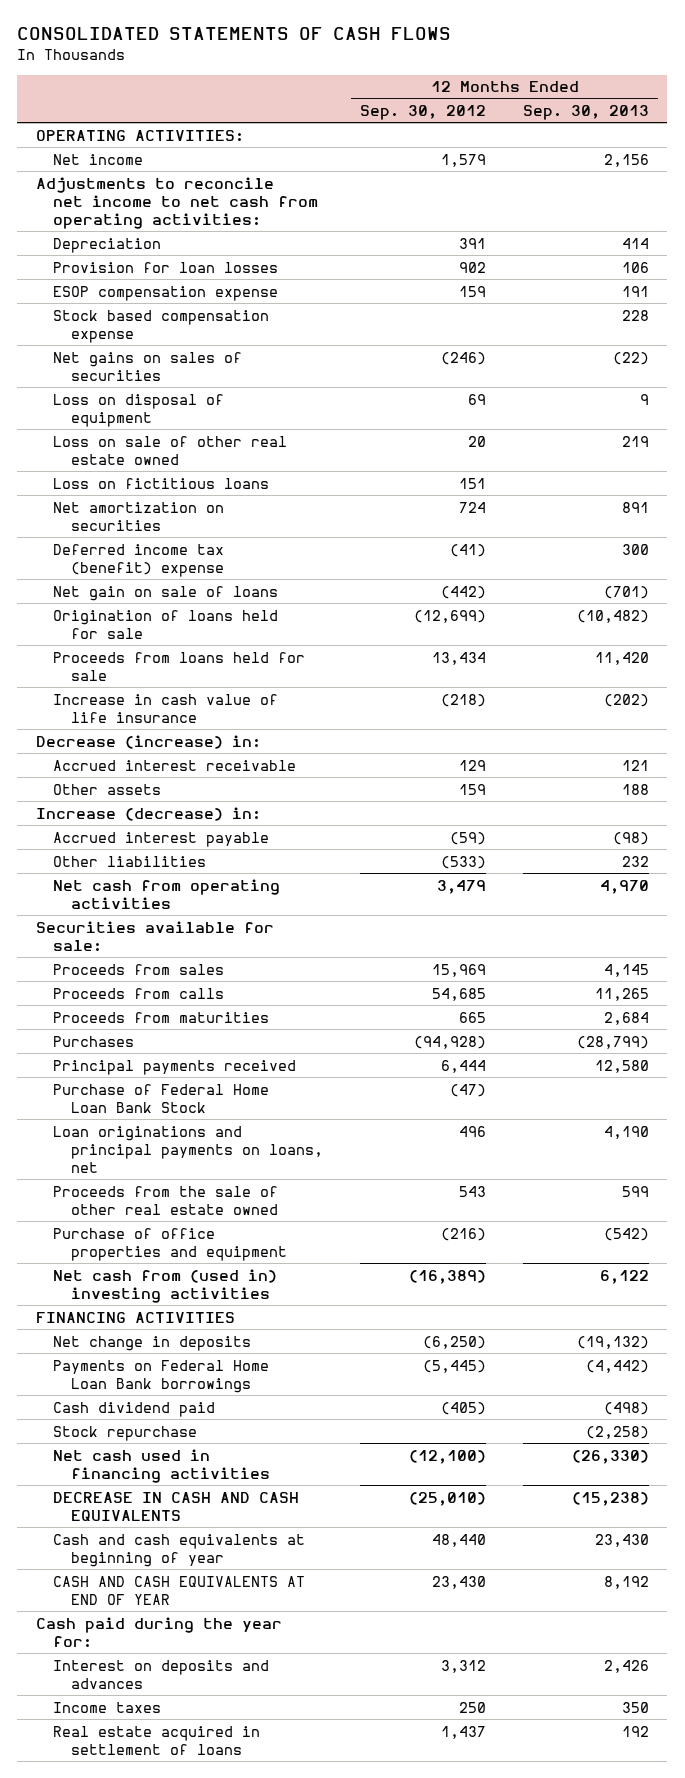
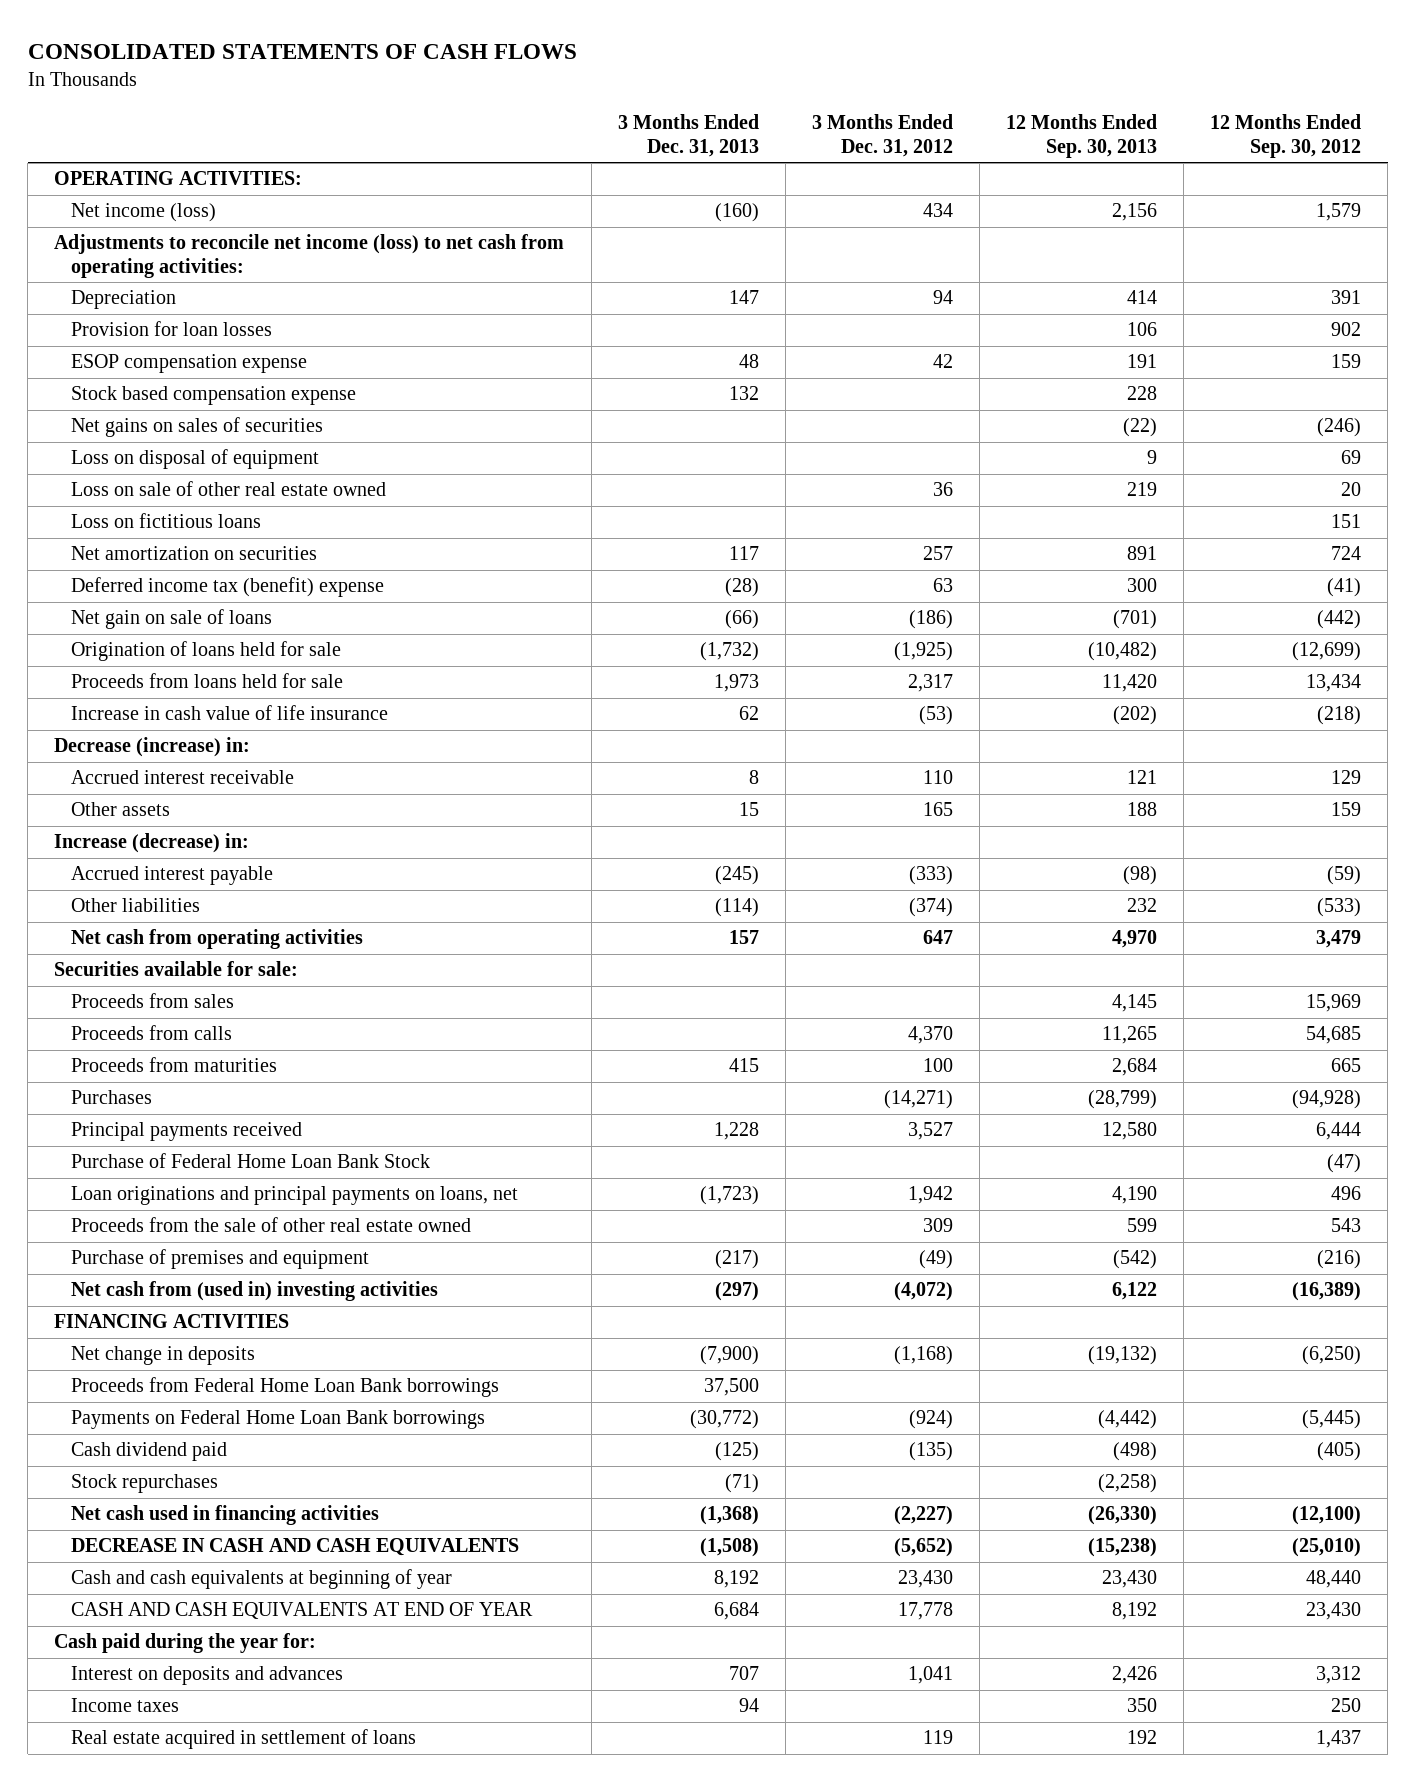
none -> [617,113,759,157] 3 Months Ended Dec. 31, 2013
none -> [811,113,953,157] 3 Months Ended Dec. 31, 2012
[53,153,144,165] Net income -> [70,203,216,223] Net income (loss)
[35,176,319,230] Adjustments to reconcile net income to net cash from operating activities: -> [54,234,565,279] Adjustments to reconcile net income (loss) to net cash from operating activities:
[53,1227,288,1261] Purchase of office properties and equipment -> [70,1249,369,1270] Purchase of premises and equipment
none -> [70,1377,499,1398] Proceeds from Federal Home Loan Bank borrowings
[53,1425,198,1441] Stock repurchase -> [70,1474,218,1494] Stock repurchases

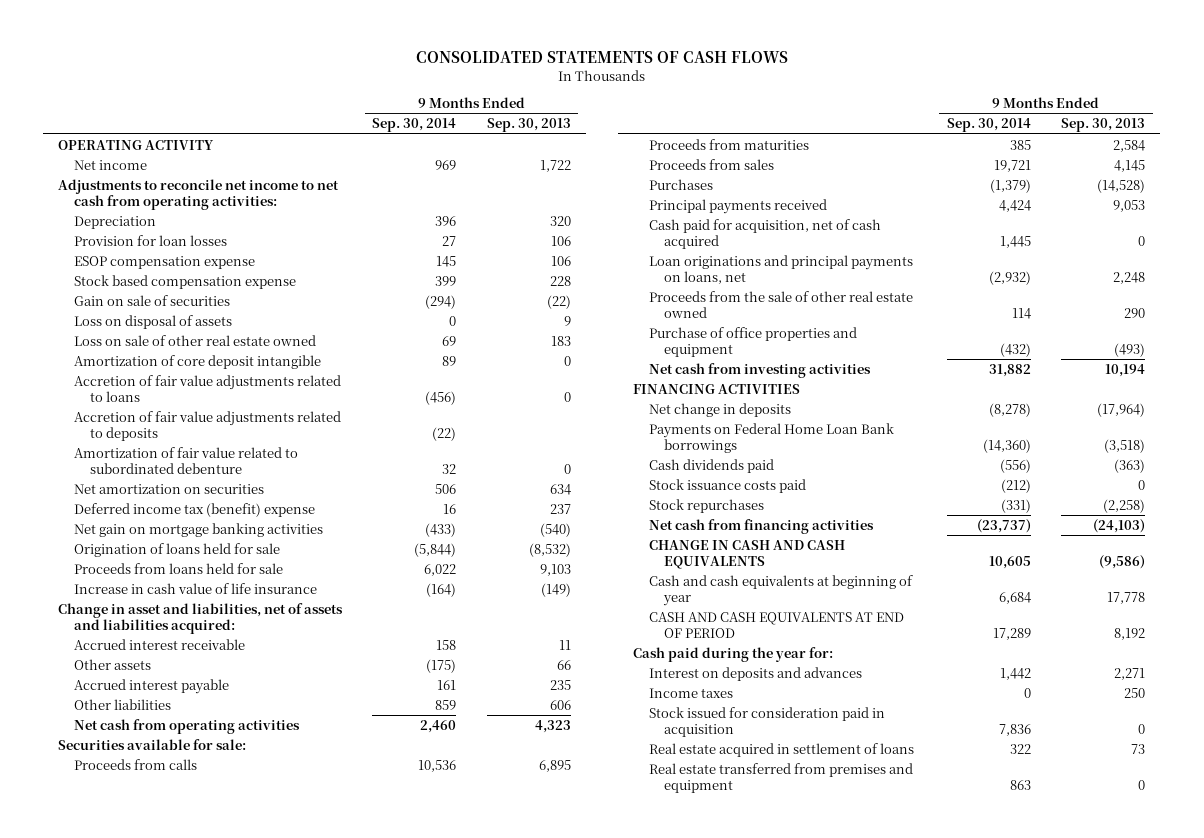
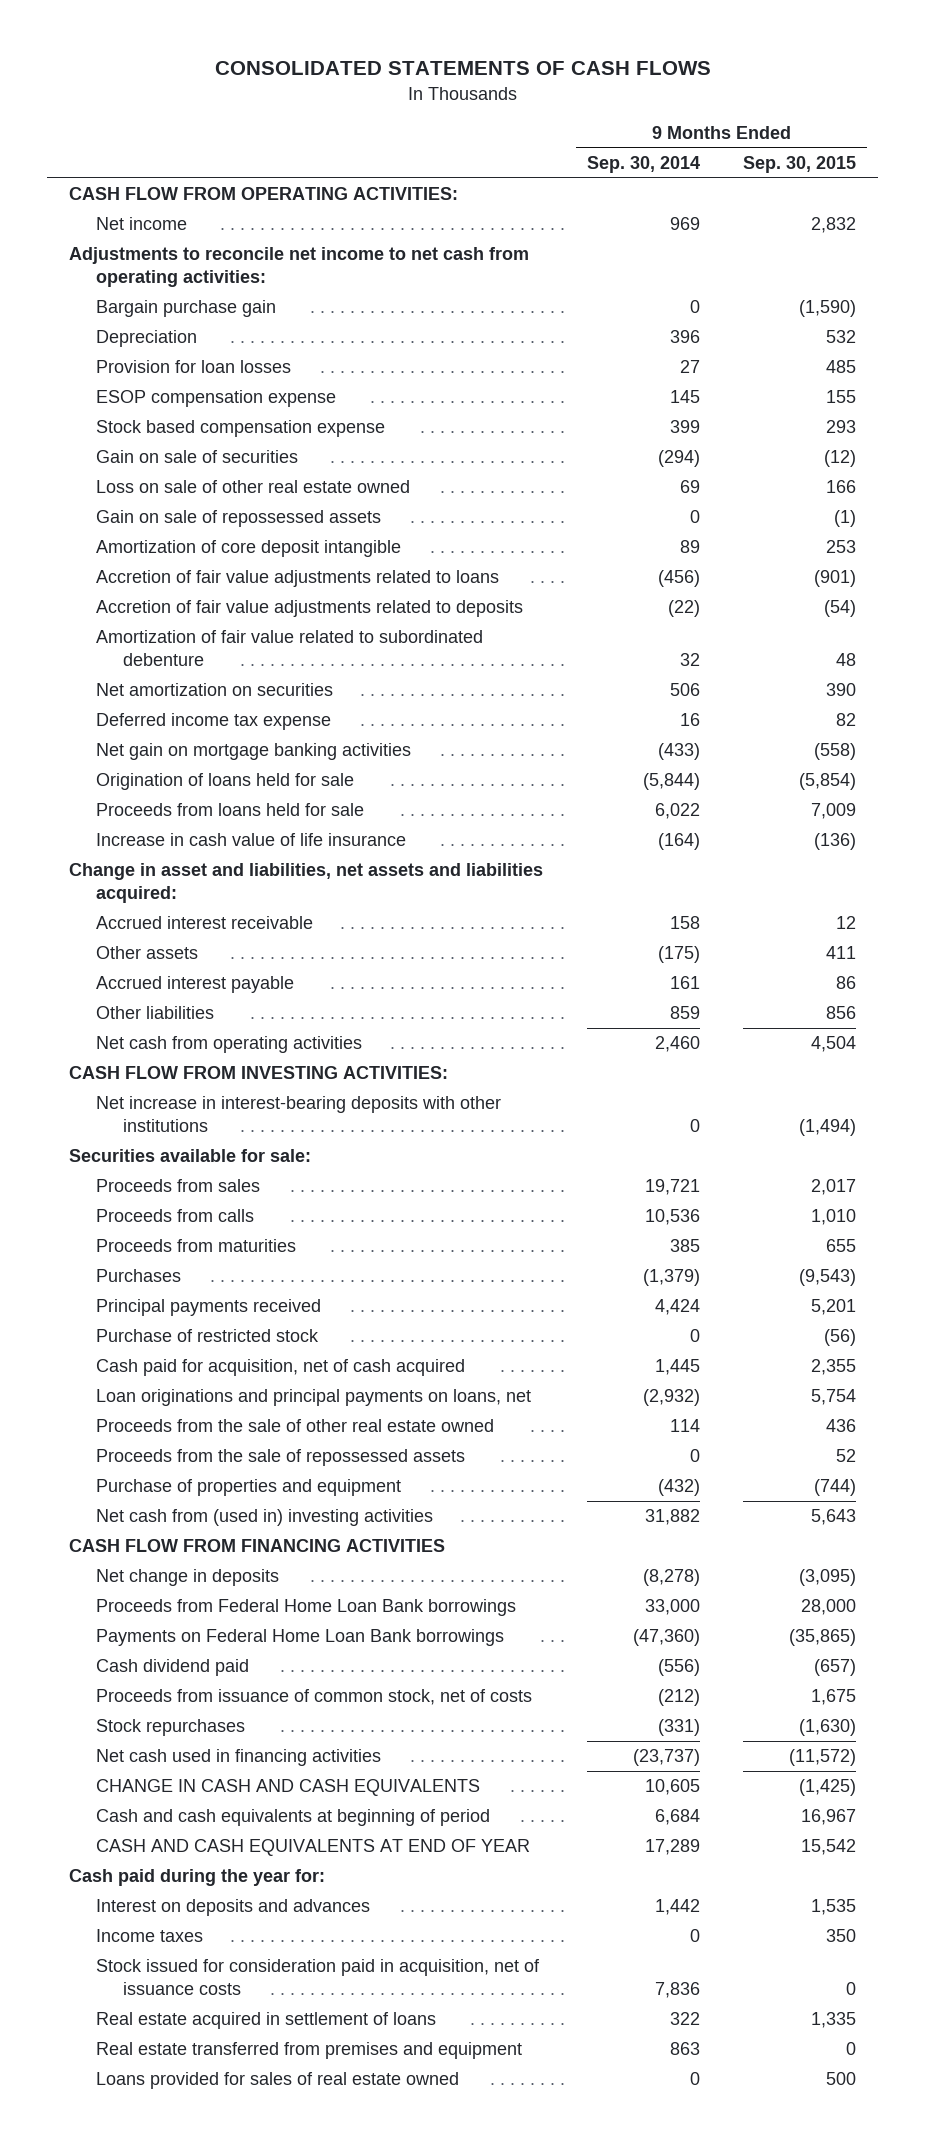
[486,118,571,133] Sep. 30, 2013 -> none
none -> [743,155,857,173] Sep. 30, 2015
[58,139,215,150] OPERATING ACTIVITY -> none
none -> [68,187,458,201] CASH FLOW FROM OPERATING ACTIVITIES:
none -> [95,300,276,318] Bargain purchase gain
[74,314,233,329] Loss on disposal of assets -> none
none -> [95,510,381,528] Gain on sale of repossessed assets
[74,502,316,517] Deferred income tax (benefit) expense -> [95,713,331,731] Deferred income tax expense
[58,602,344,635] Change in asset and liabilities, net of assets and liabilities acquired: -> [68,863,543,904] Change in asset and liabilities, net assets and liabilities acquired:
none -> [68,1066,448,1080] CASH FLOW FROM INVESTING ACTIVITIES:
none -> [95,1096,501,1133] Net increase in interest-bearing deposits with other institutions
[648,158,774,170] Proceeds from sales -> [95,1179,260,1193] Proceeds from sales
none -> [95,1329,319,1343] Purchase of restricted stock
[632,383,800,394] FINANCING ACTIVITIES -> none
none -> [95,1449,465,1467] Proceeds from the sale of repossessed assets
[648,326,857,358] Purchase of office properties and equipment -> [95,1479,401,1497] Purchase of properties and equipment
[648,362,871,378] Net cash from investing activities -> [95,1509,433,1527] Net cash from (used in) investing activities
none -> [68,1539,445,1553] CASH FLOW FROM FINANCING ACTIVITIES
none -> [95,1599,516,1617] Proceeds from Federal Home Loan Bank borrowings
[983,439,1032,454] (14,360) -> [632,1629,700,1647] (47,360)
[648,458,774,473] Cash dividends paid -> [95,1659,249,1677] Cash dividend paid
[648,478,806,493] Stock issuance costs paid -> [95,1689,532,1706] Proceeds from issuance of common stock, net of costs
[648,518,874,534] Net cash from financing activities -> [95,1749,381,1767] Net cash used in financing activities
[648,574,913,607] Cash and cash equivalents at beginning of year -> [95,1809,490,1827] Cash and cash equivalents at beginning of period
[648,611,904,639] CASH AND CASH EQUIVALENTS AT END OF PERIOD -> [95,1839,530,1857] CASH AND CASH EQUIVALENTS AT END OF YEAR
[648,706,885,738] Stock issued for consideration paid in acquisition -> [95,1959,540,1996] Stock issued for consideration paid in acquisition, net of issuance costs
none -> [95,2072,459,2090] Loans provided for sales of real estate owned

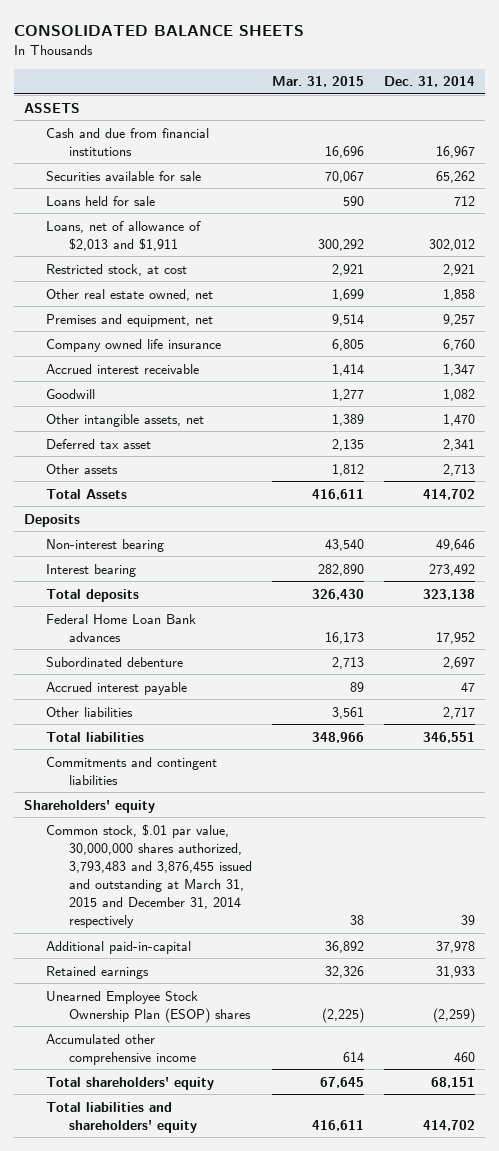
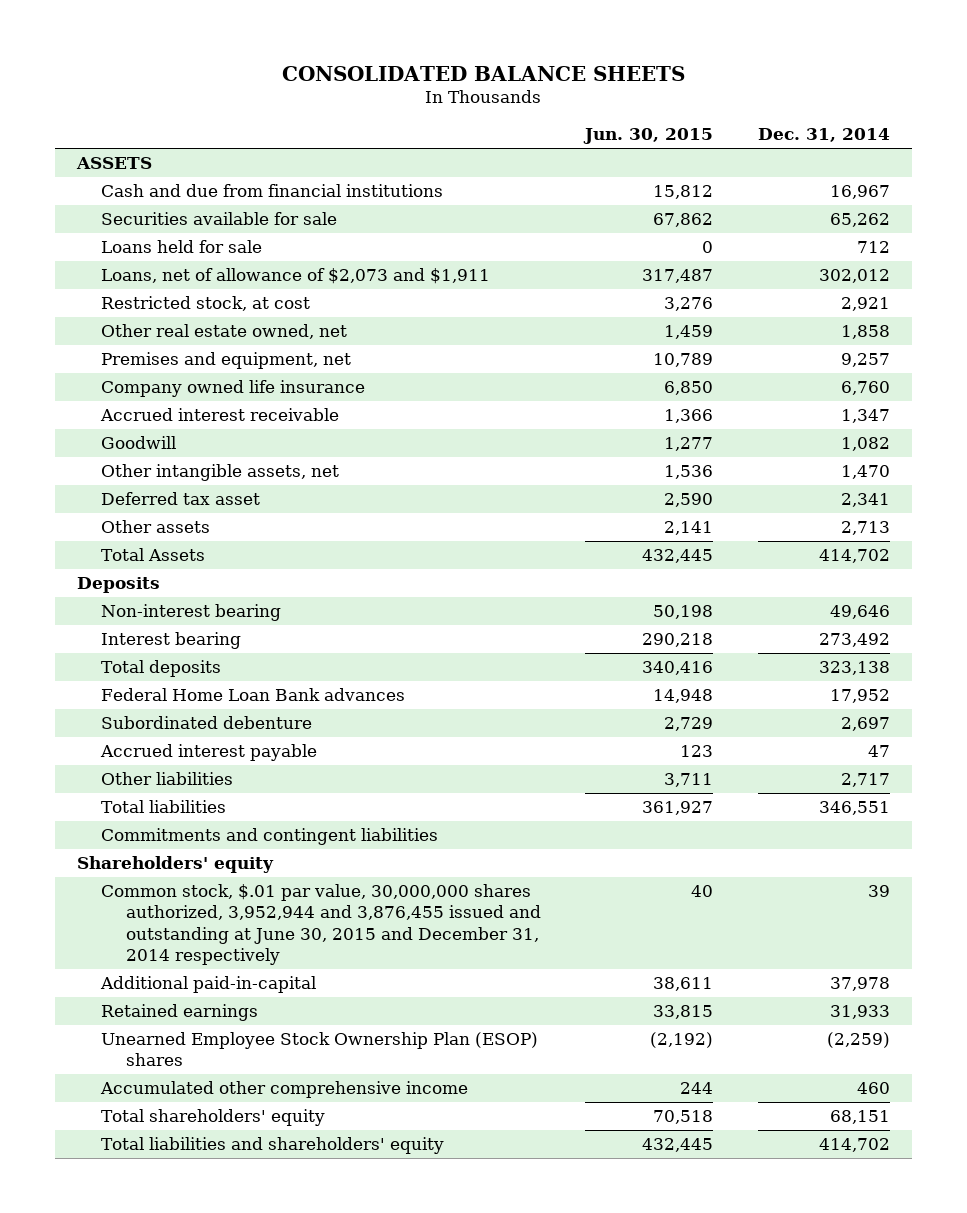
[272,76,365,88] Mar. 31, 2015 -> none
none -> [583,128,714,145] Jun. 30, 2015
[46,220,202,251] Loans, net of allowance of $2,013 and $1,911 -> [101,268,491,285] Loans, net of allowance of $2,073 and $1,911
[46,823,252,929] Common stock, $.01 par value, 30,000,000 shares authorized, 3,793,483 and 3,876,455 issued and outstanding at March 31, 2015 and December 31, 2014 respectively -> [101,884,541,965] Common stock, $.01 par value, 30,000,000 shares authorized, 3,952,944 and 3,876,455 issued and outstanding at June 30, 2015 and December 31, 2014 respectively

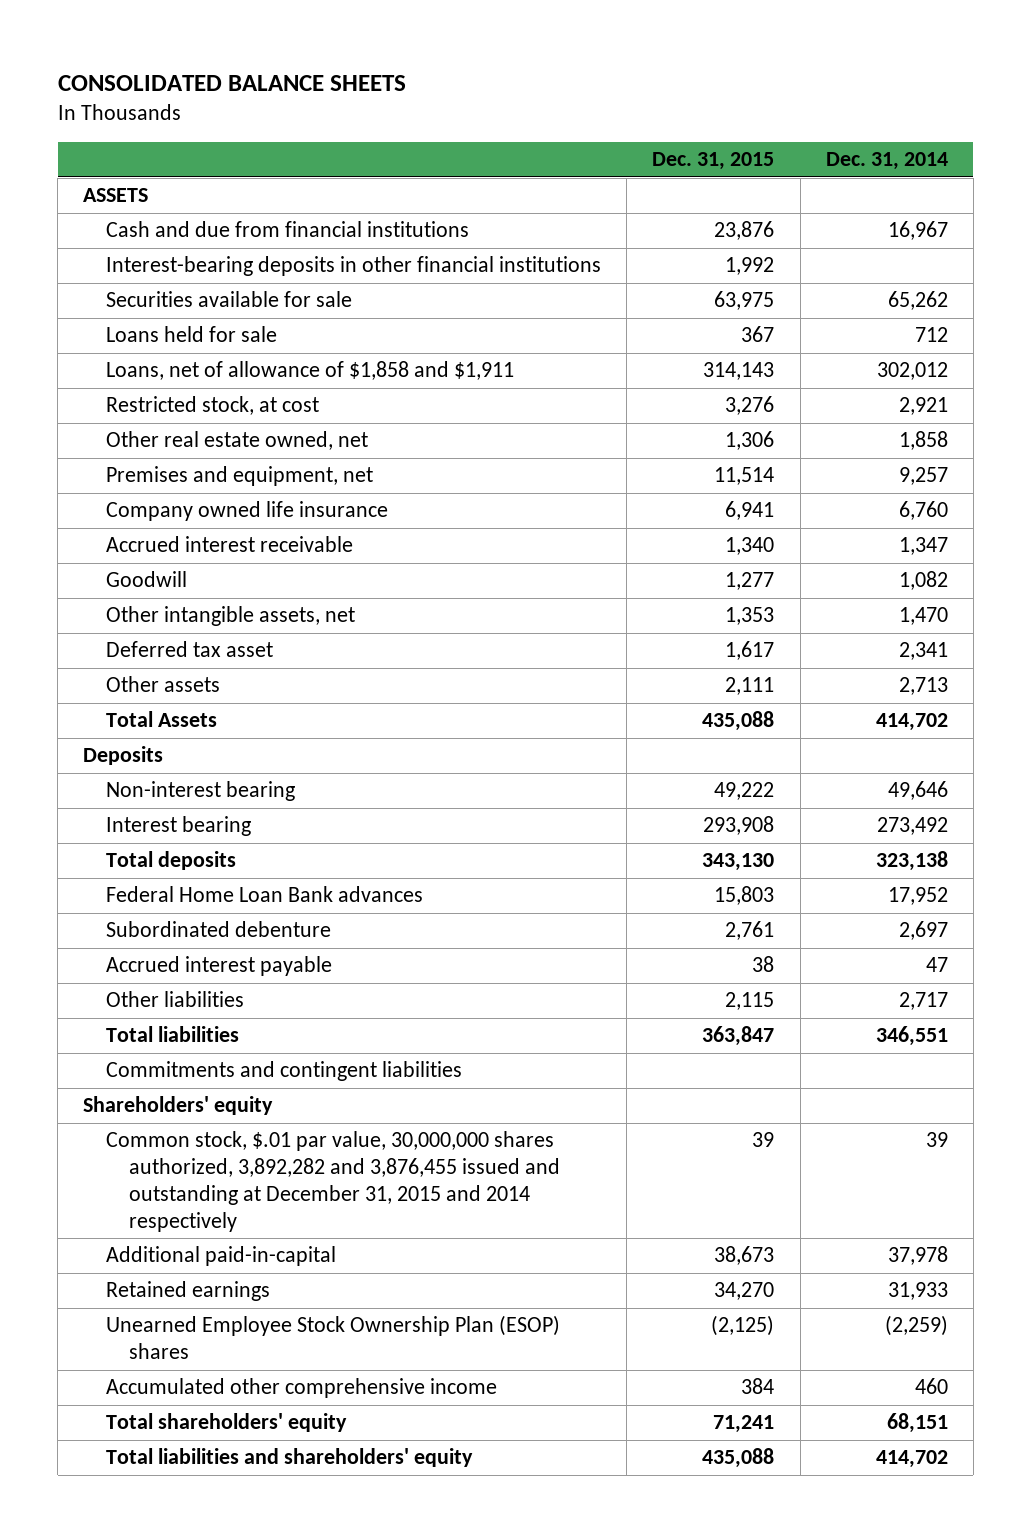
[583,128,714,145] Jun. 30, 2015 -> none
none -> [652,152,775,171] Dec. 31, 2015
none -> [106,256,602,277] Interest-bearing deposits in other financial institutions
[101,268,491,285] Loans, net of allowance of $2,073 and $1,911 -> [106,361,515,381] Loans, net of allowance of $1,858 and $1,911
[101,884,541,965] Common stock, $.01 par value, 30,000,000 shares authorized, 3,952,944 and 3,876,455 issued and outstanding at June 30, 2015 and December 31, 2014 respectively -> [106,1131,560,1232] Common stock, $.01 par value, 30,000,000 shares authorized, 3,892,282 and 3,876,455 issued and outstanding at December 31, 2015 and 2014 respectively

